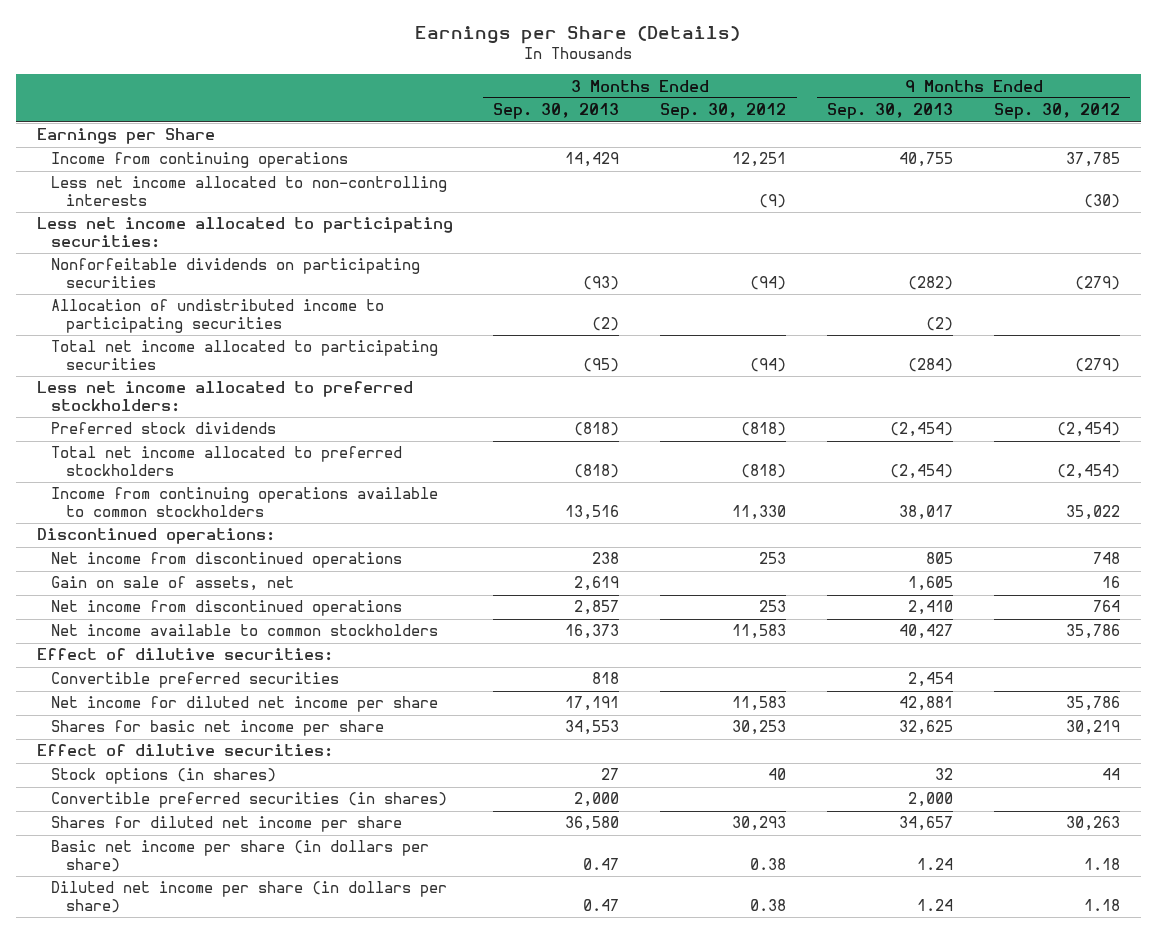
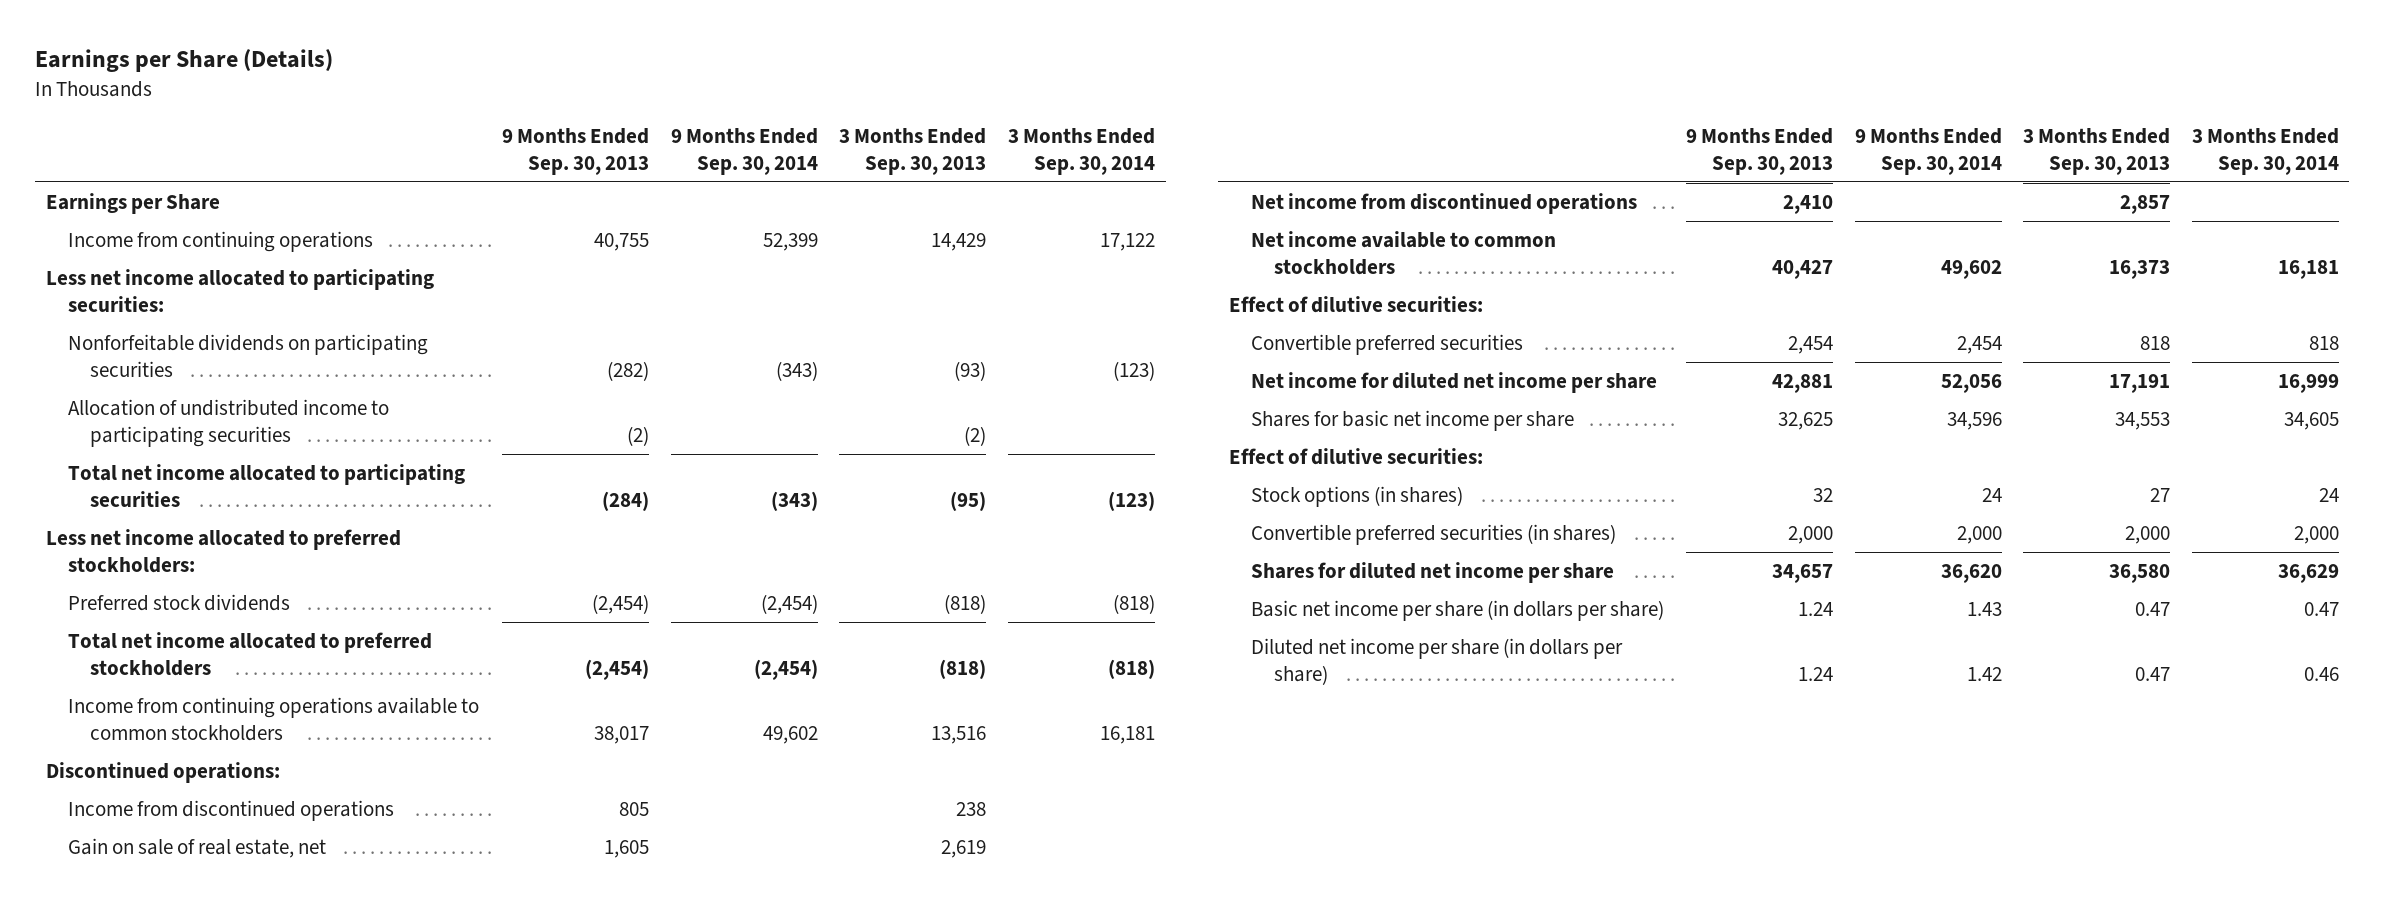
[660,103,787,120] Sep. 30, 2012 -> none
[994,103,1121,120] Sep. 30, 2012 -> none
none -> [670,127,818,175] 9 Months Ended Sep. 30, 2014
none -> [1007,127,1155,175] 3 Months Ended Sep. 30, 2014
[51,176,448,206] Less net income allocated to non-controlling interests -> none
[51,552,403,569] Net income from discontinued operations -> [67,799,394,821] Income from discontinued operations
[51,576,295,592] Gain on sale of assets, net -> [67,837,326,858] Gain on sale of real estate, net

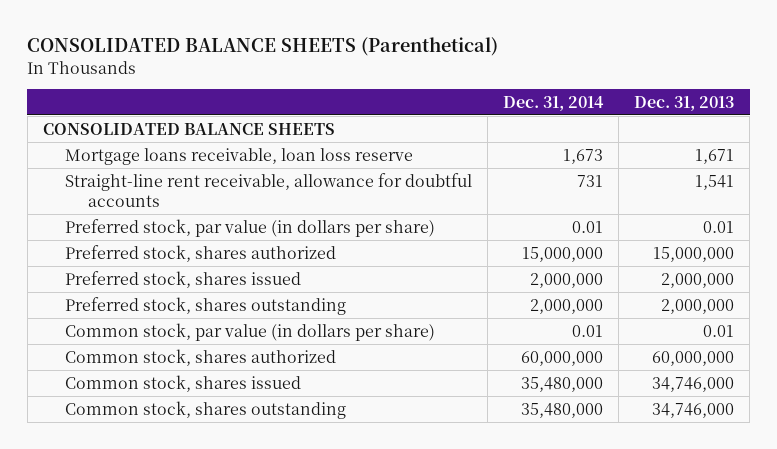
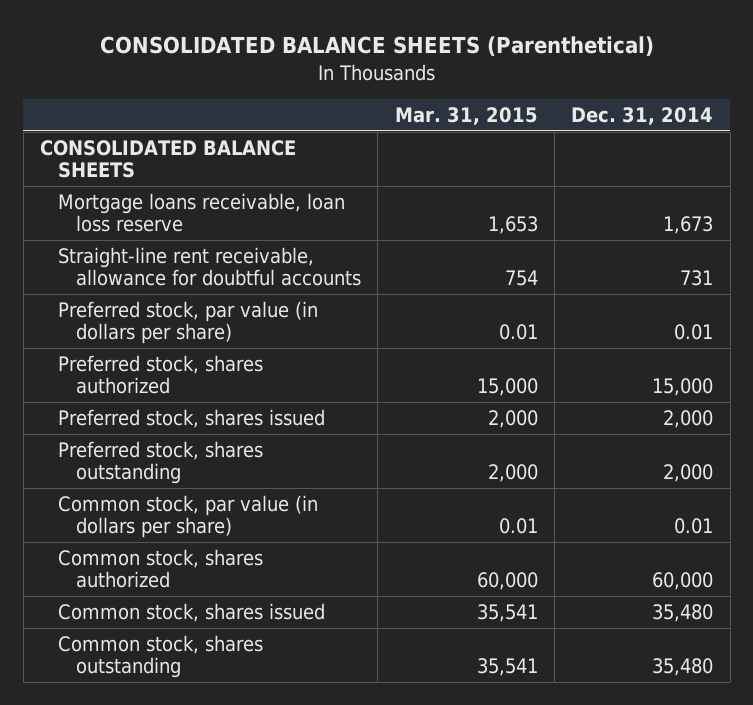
[634,95,735,111] Dec. 31, 2013 -> none
none -> [394,106,538,125] Mar. 31, 2015
[522,246,604,262] 15,000,000 -> [652,378,714,397] 15,000
[530,272,604,288] 2,000,000 -> [663,409,714,428] 2,000
[530,298,604,314] 2,000,000 -> [663,464,714,483] 2,000
[521,350,604,366] 60,000,000 -> [652,572,714,591] 60,000
[521,376,604,392] 35,480,000 -> [652,603,714,622] 35,480
[521,402,604,418] 35,480,000 -> [652,658,714,677] 35,480

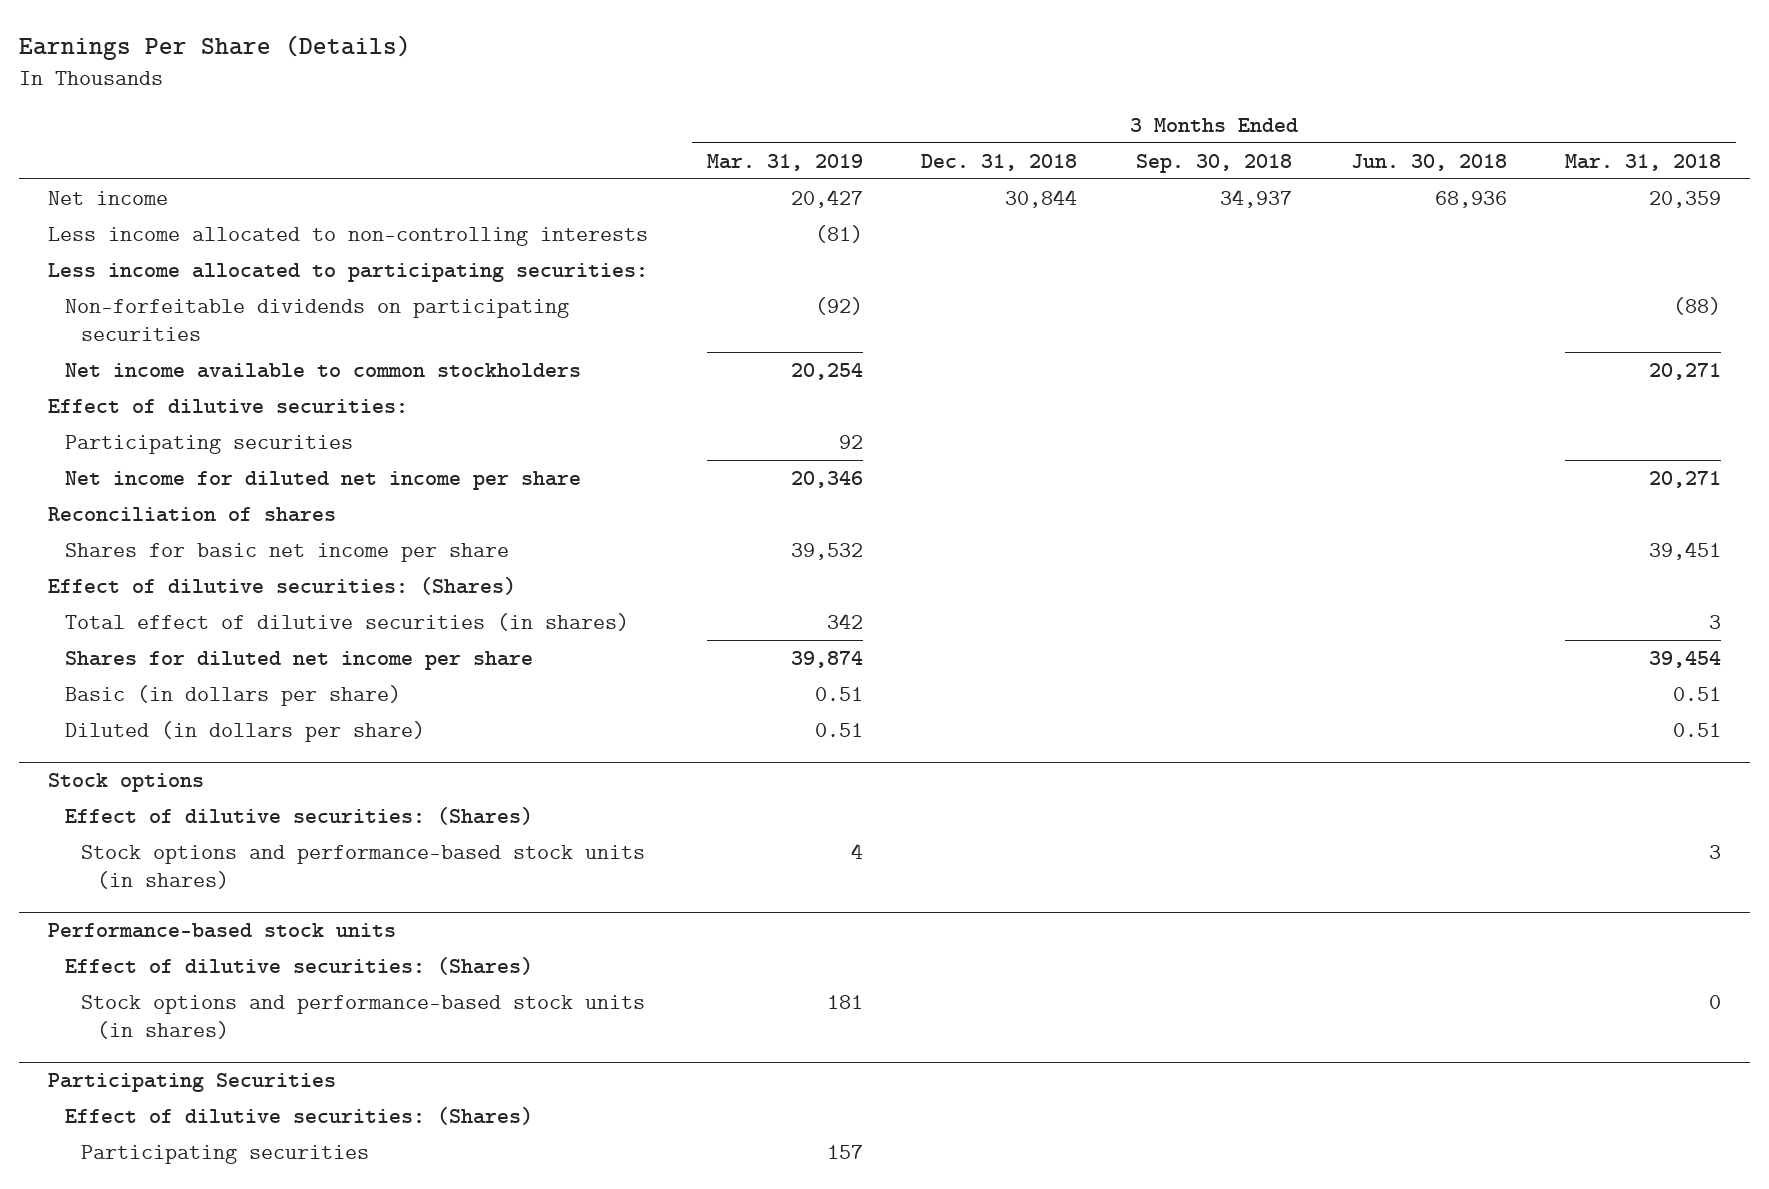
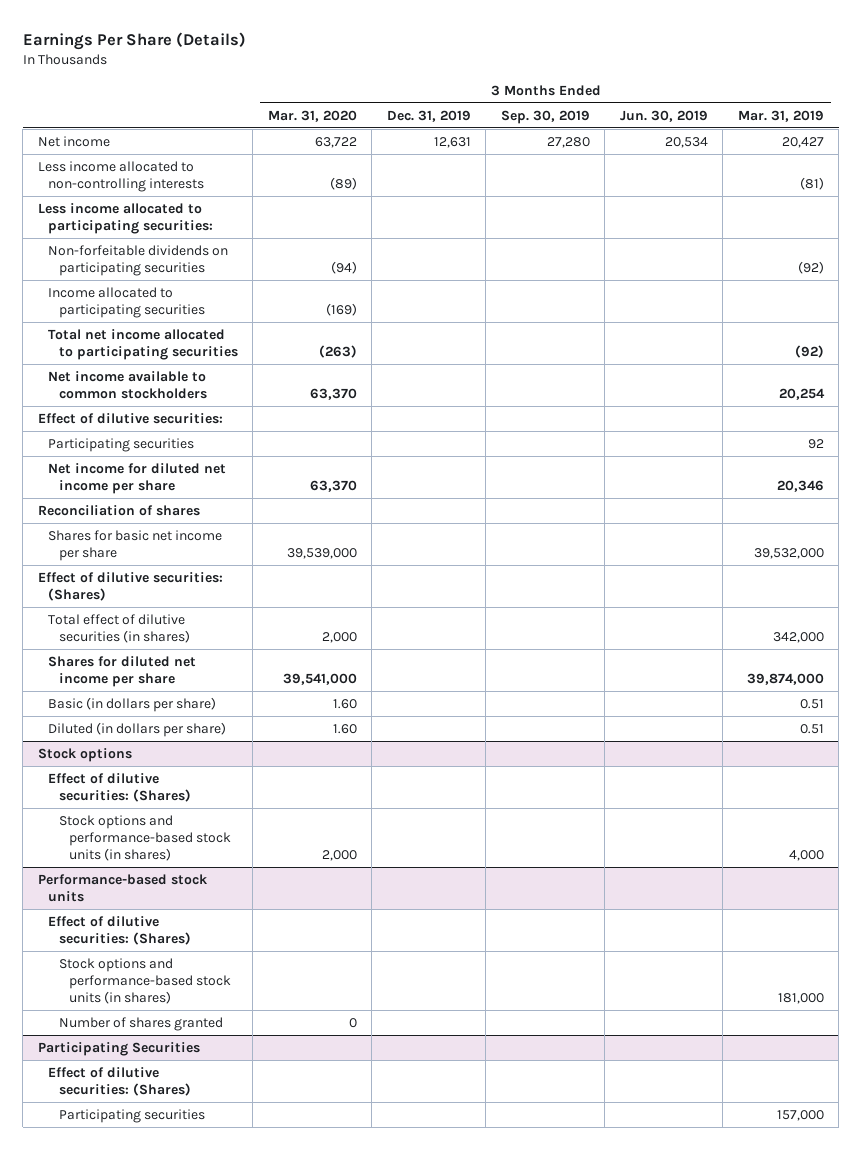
[921,153,1078,171] Dec. 31, 2018 -> none
[1135,153,1292,173] Sep. 30, 2018 -> none
[1350,153,1507,171] Jun. 30, 2018 -> none
[1565,153,1722,171] Mar. 31, 2018 -> none
none -> [267,109,357,122] Mar. 31, 2020
none -> [386,109,471,122] Dec. 31, 2019
none -> [500,109,590,124] Sep. 30, 2019
none -> [619,109,708,122] Jun. 30, 2019
none -> [48,286,205,319] Income allocated to participating securities
none -> [48,328,238,361] Total net income allocated to participating securities
[790,542,863,560] 39,532 -> [753,548,824,560] 39,532,000
[826,612,863,629] 342 -> [772,632,824,644] 342,000
[790,650,863,668] 39,874 -> [746,673,824,686] 39,874,000
[850,842,863,859] 4 -> [788,850,824,862] 4,000
[826,994,863,1009] 181 -> [777,993,824,1005] 181,000
none -> [58,1016,223,1031] Number of shares granted
[826,1144,863,1159] 157 -> [776,1109,824,1121] 157,000

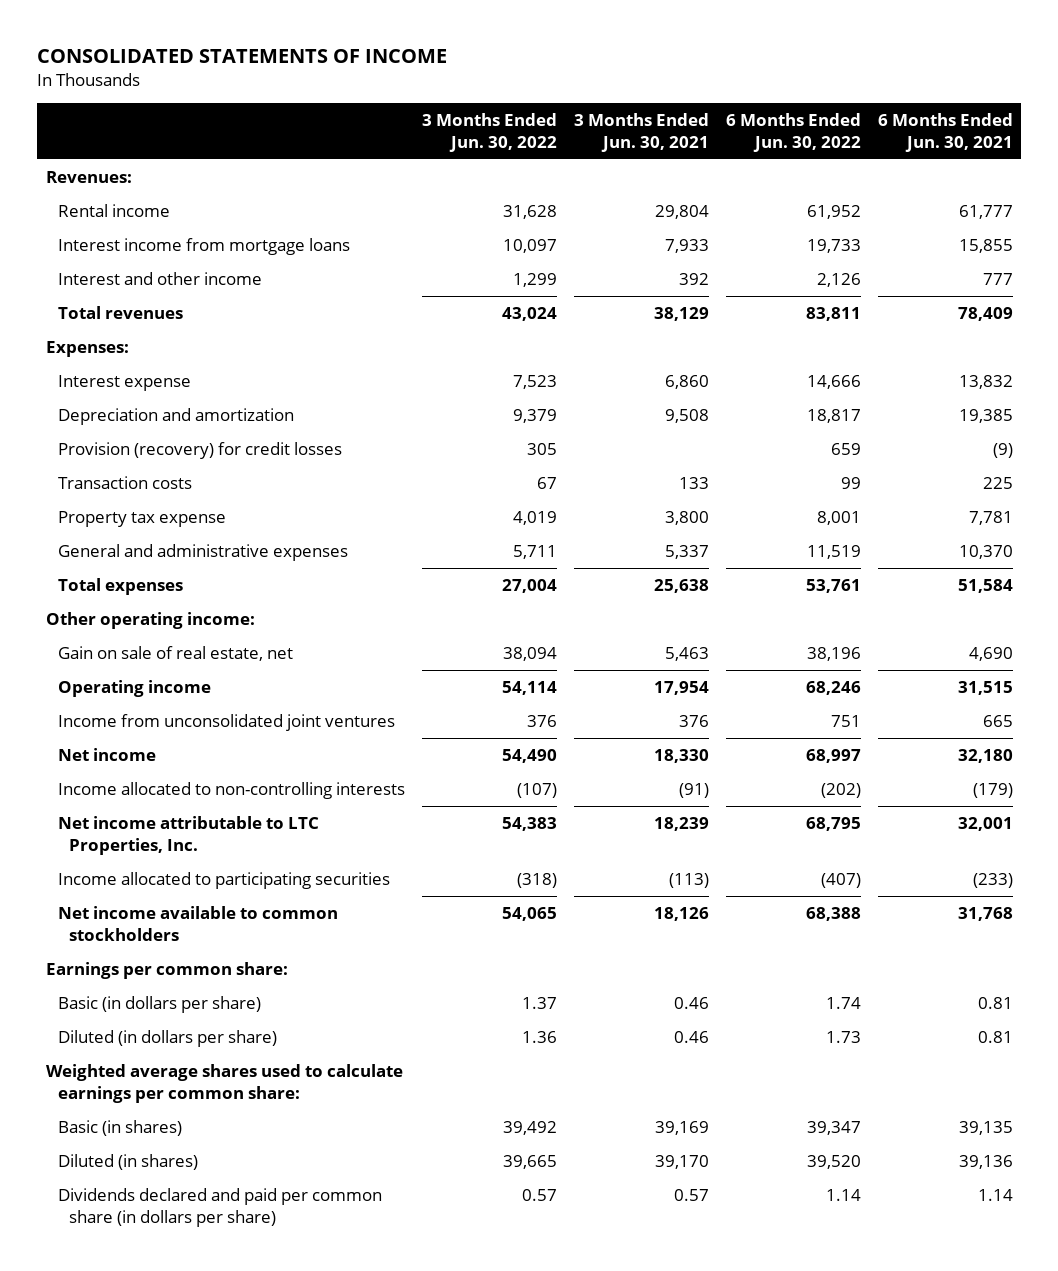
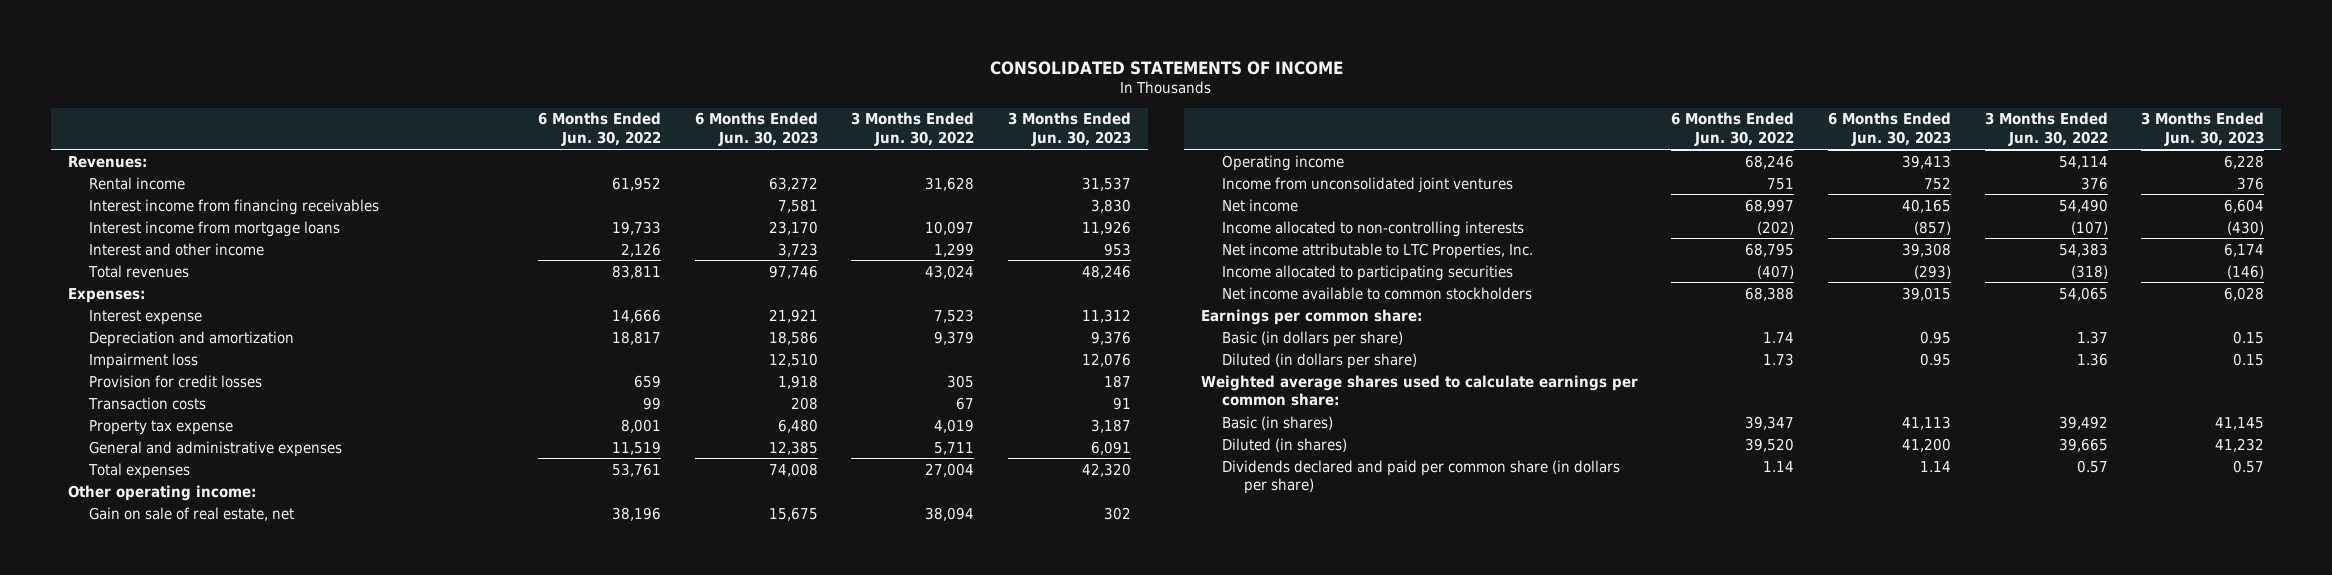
[573,113,709,152] 3 Months Ended Jun. 30, 2021 -> none
[877,113,1013,152] 6 Months Ended Jun. 30, 2021 -> none
none -> [694,112,818,147] 6 Months Ended Jun. 30, 2023
none -> [1007,112,1131,147] 3 Months Ended Jun. 30, 2023
none -> [88,198,379,215] Interest income from financing receivables
none -> [88,352,198,369] Impairment loss
[57,442,342,460] Provision (recovery) for credit losses -> [88,374,262,388] Provision for credit losses

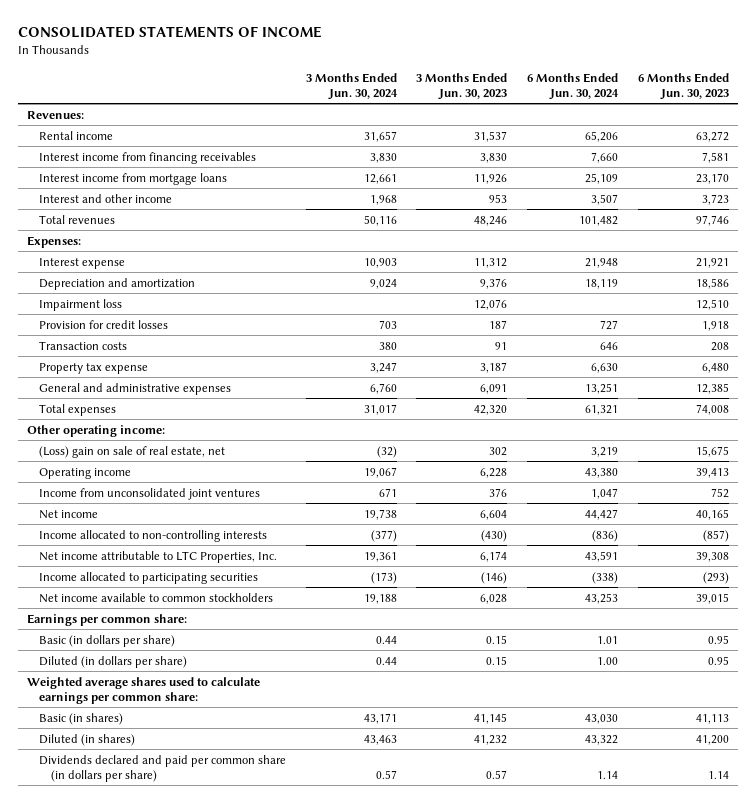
[538,112,662,147] 6 Months Ended Jun. 30, 2022 -> none
[851,112,975,147] 3 Months Ended Jun. 30, 2022 -> none
none -> [305,72,398,101] 3 Months Ended Jun. 30, 2024
none -> [527,72,620,101] 6 Months Ended Jun. 30, 2024
[88,506,294,521] Gain on sale of real estate, net -> [39,445,226,458] (Loss) gain on sale of real estate, net

